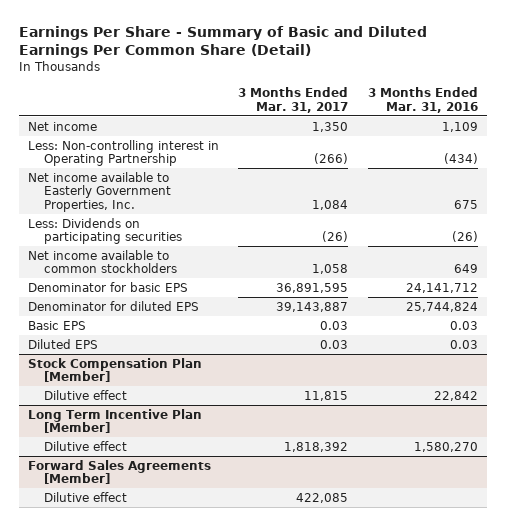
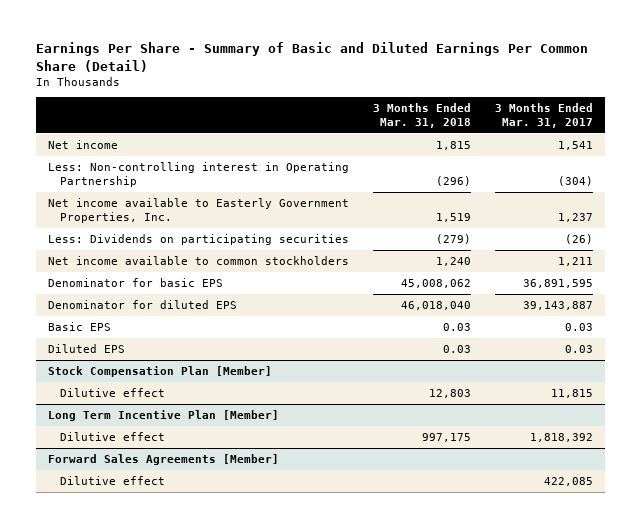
[367,86,478,113] 3 Months Ended Mar. 31, 2016 -> none
none -> [372,102,471,128] 3 Months Ended Mar. 31, 2018
[312,121,349,132] 1,350 -> [557,141,593,151] 1,541
[314,153,349,165] (266) -> [557,176,593,187] (304)
[312,199,349,210] 1,084 -> [557,213,593,223] 1,237
[312,264,349,275] 1,058 -> [557,257,593,267] 1,211

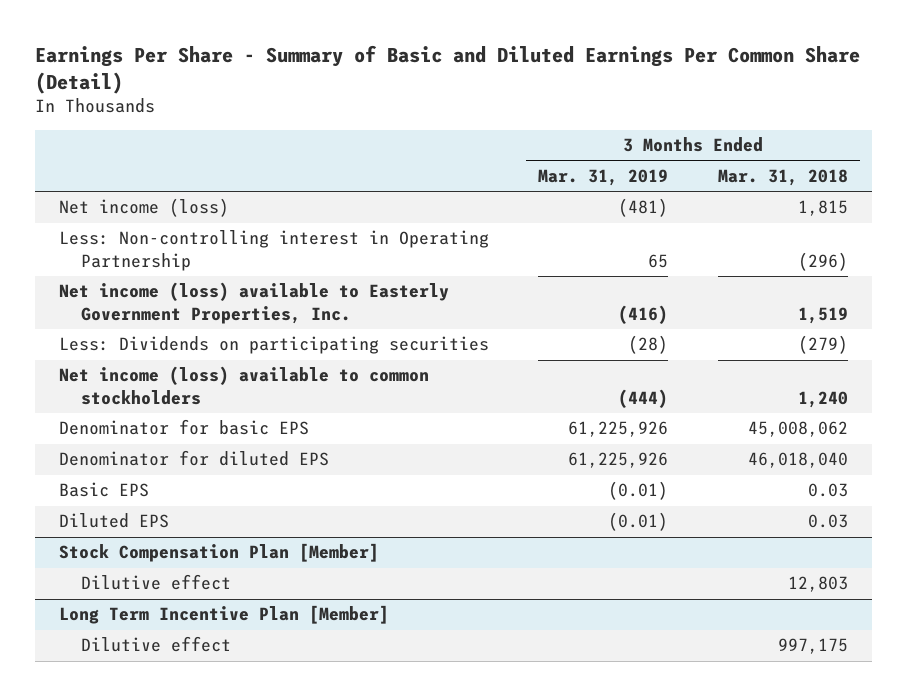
[494,102,593,128] 3 Months Ended Mar. 31, 2017 -> none
none -> [538,168,669,186] Mar. 31, 2019
[48,140,119,150] Net income -> [59,198,230,218] Net income (loss)
[48,198,350,224] Net income available to Easterly Government Properties, Inc. -> [59,282,450,324] Net income (loss) available to Easterly Government Properties, Inc.
[48,256,350,266] Net income available to common stockholders -> [59,366,430,405] Net income (loss) available to common stockholders
[48,454,280,466] Forward Sales Agreements [Member] -> none
[60,476,166,486] Dilutive effect -> none

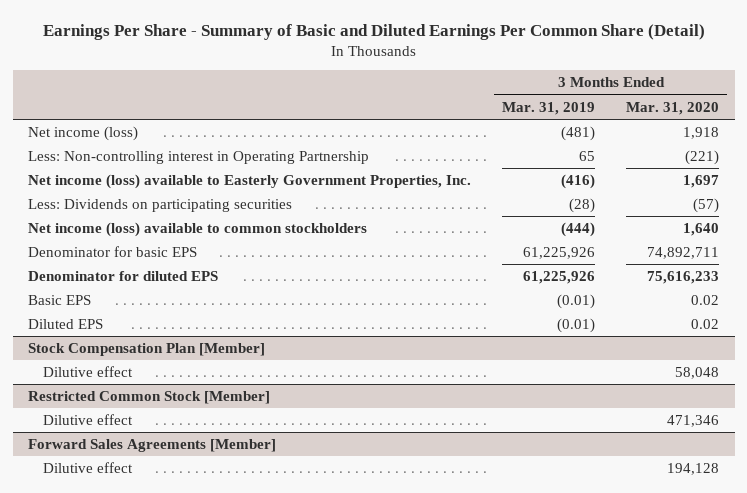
[717,168,848,186] Mar. 31, 2018 -> none
none -> [626,101,720,115] Mar. 31, 2020
[59,605,390,625] Long Term Incentive Plan [Member] -> [28,391,271,405] Restricted Common Stock [Member]
none -> [28,439,277,453] Forward Sales Agreements [Member]
none -> [42,462,133,474] Dilutive effect

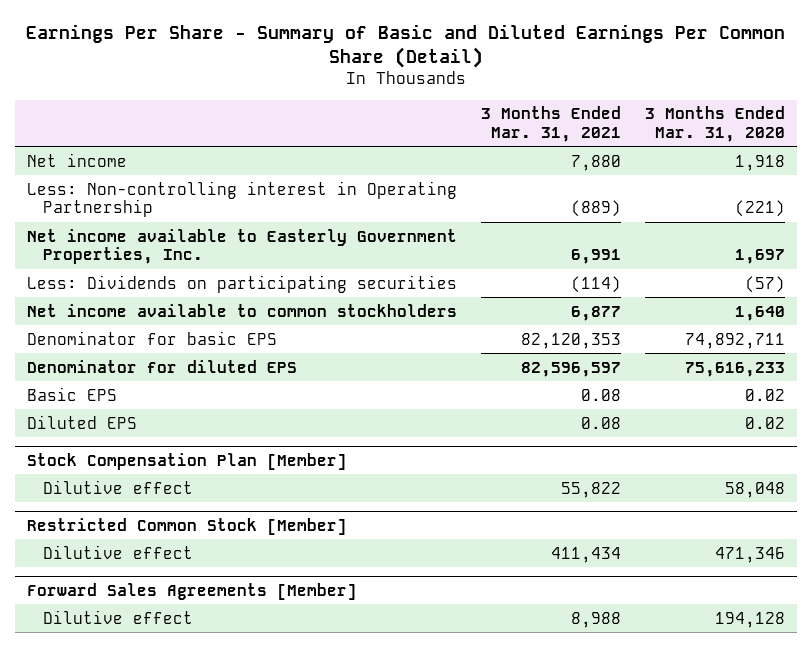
[502,101,596,115] Mar. 31, 2019 -> none
none -> [480,106,621,142] 3 Months Ended Mar. 31, 2021
[28,126,139,142] Net income (loss) -> [26,152,127,167] Net income
[28,174,472,190] Net income (loss) available to Easterly Government Properties, Inc. -> [26,228,457,264] Net income available to Easterly Government Properties, Inc.
[28,222,368,238] Net income (loss) available to common stockholders -> [26,303,457,317] Net income available to common stockholders

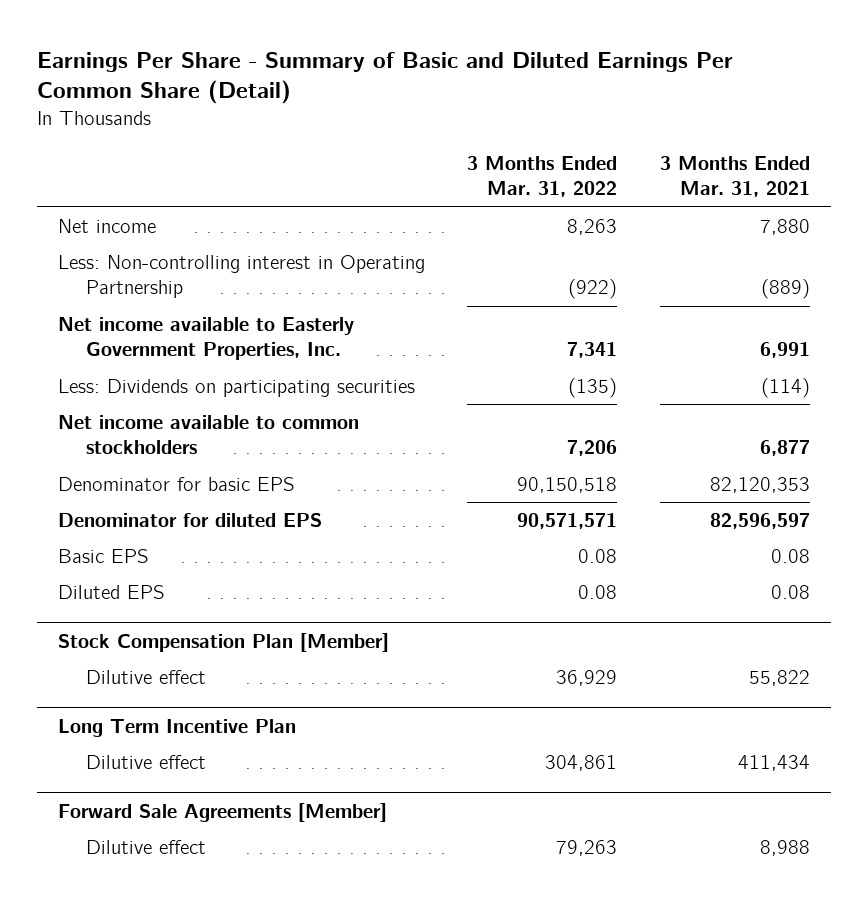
[644,106,785,142] 3 Months Ended Mar. 31, 2020 -> none
none -> [467,156,618,198] 3 Months Ended Mar. 31, 2022
[26,517,347,535] Restricted Common Stock [Member] -> [58,718,297,737] Long Term Incentive Plan
[26,582,357,600] Forward Sales Agreements [Member] -> [58,802,388,822] Forward Sale Agreements [Member]

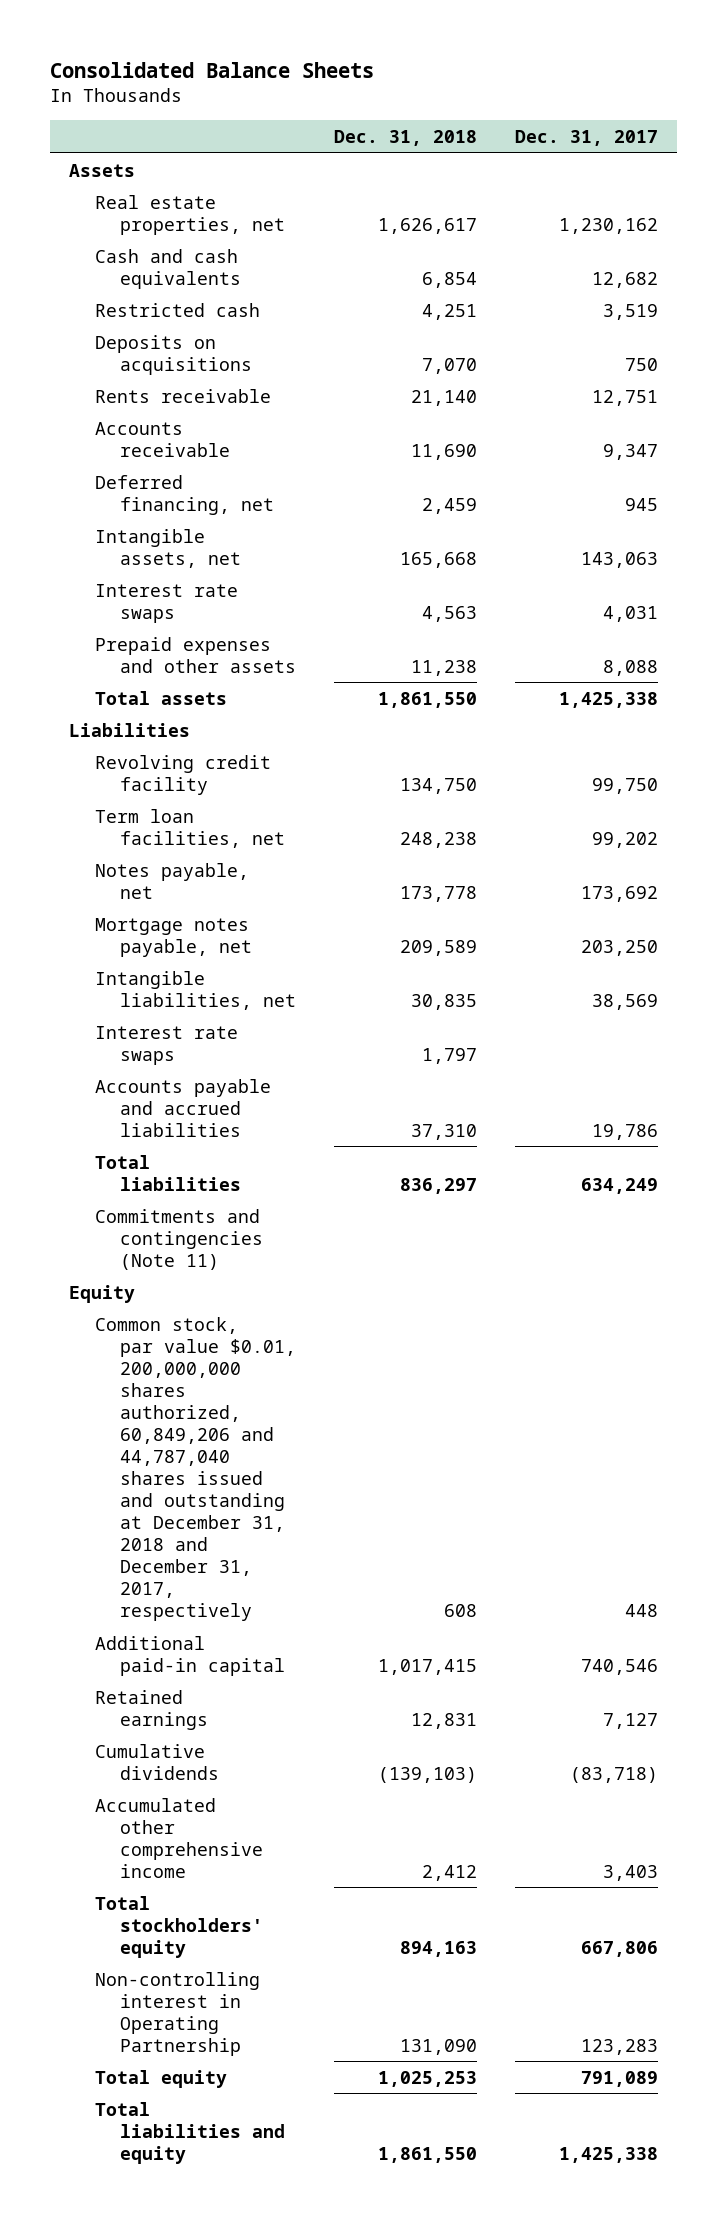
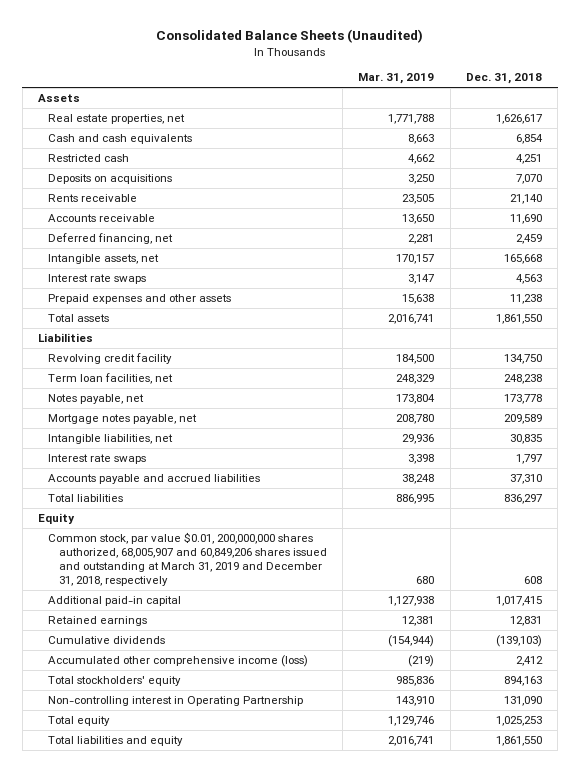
[50,62,375,79] Consolidated Balance Sheets -> [155,29,423,44] Consolidated Balance Sheets (Unaudited)
[514,130,658,147] Dec. 31, 2017 -> none
none -> [358,73,435,85] Mar. 31, 2019
[94,1208,264,1270] Commitments and contingencies (Note 11) -> none
[94,1316,297,1622] Common stock, par value $0.01, 200,000,000 shares authorized, 60,849,206 and 44,787,040 shares issued and outstanding at December 31, 2018 and December 31, 2017, respectively -> [48,532,327,586] Common stock, par value $0.01, 200,000,000 shares authorized, 68,005,907 and 60,849,206 shares issued and outstanding at March 31, 2019 and December 31, 2018, respectively
[94,1797,264,1878] Accumulated other comprehensive income -> [48,655,309,668] Accumulated other comprehensive income (loss)

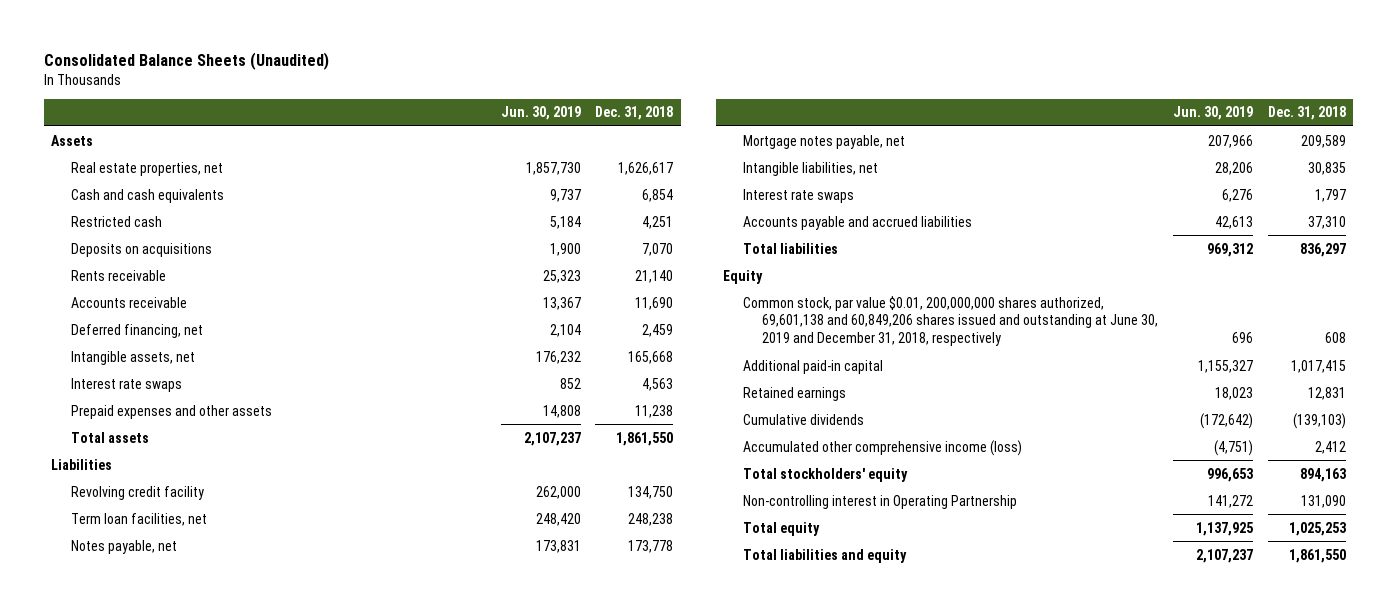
[358,73,435,85] Mar. 31, 2019 -> none
none -> [500,106,581,121] Jun. 30, 2019
[48,532,327,586] Common stock, par value $0.01, 200,000,000 shares authorized, 68,005,907 and 60,849,206 shares issued and outstanding at March 31, 2019 and December 31, 2018, respectively -> [742,295,1159,347] Common stock, par value $0.01, 200,000,000 shares authorized, 69,601,138 and 60,849,206 shares issued and outstanding at June 30, 2019 and December 31, 2018, respectively

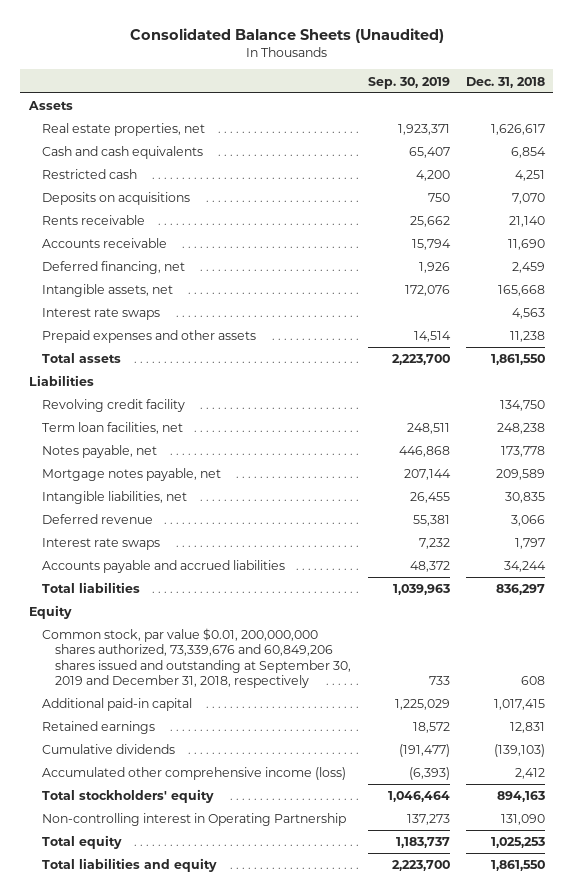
[500,106,581,121] Jun. 30, 2019 -> none
none -> [367,76,450,89] Sep. 30, 2019
none -> [41,514,153,525] Deferred revenue
[1307,215,1346,229] 37,310 -> [504,561,547,573] 34,244
[742,295,1159,347] Common stock, par value $0.01, 200,000,000 shares authorized, 69,601,138 and 60,849,206 shares issued and outstanding at June 30, 2019 and December 31, 2018, respectively -> [41,628,352,688] Common stock, par value $0.01, 200,000,000 shares authorized, 73,339,676 and 60,849,206 shares issued and outstanding at September 30, 2019 and December 31, 2018, respectively

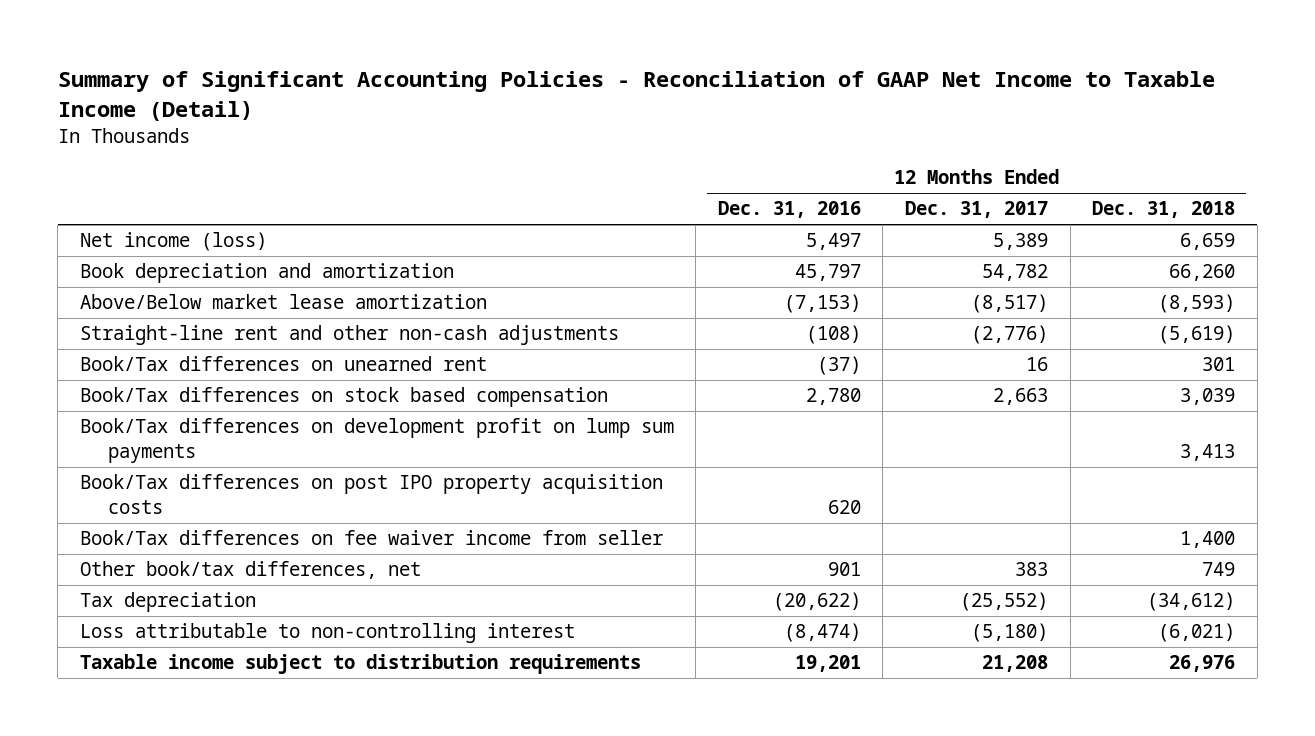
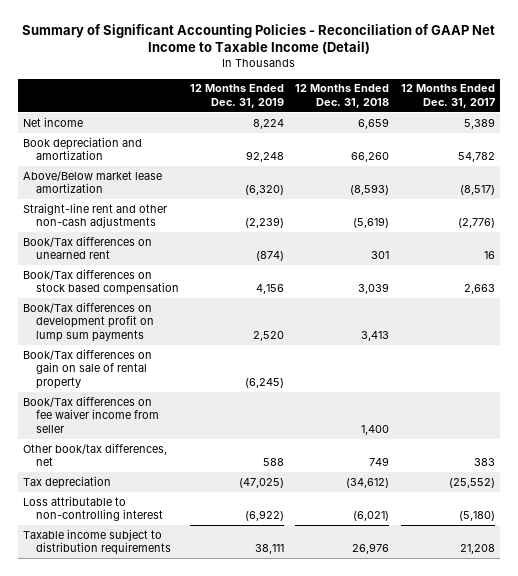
[717,201,861,219] Dec. 31, 2016 -> none
none -> [189,84,284,108] 12 Months Ended Dec. 31, 2019
[79,232,267,252] Net income (loss) -> [23,116,84,127] Net income
[79,474,663,515] Book/Tax differences on post IPO property acquisition costs -> none
none -> [23,348,153,390] Book/Tax differences on gain on sale of rental property

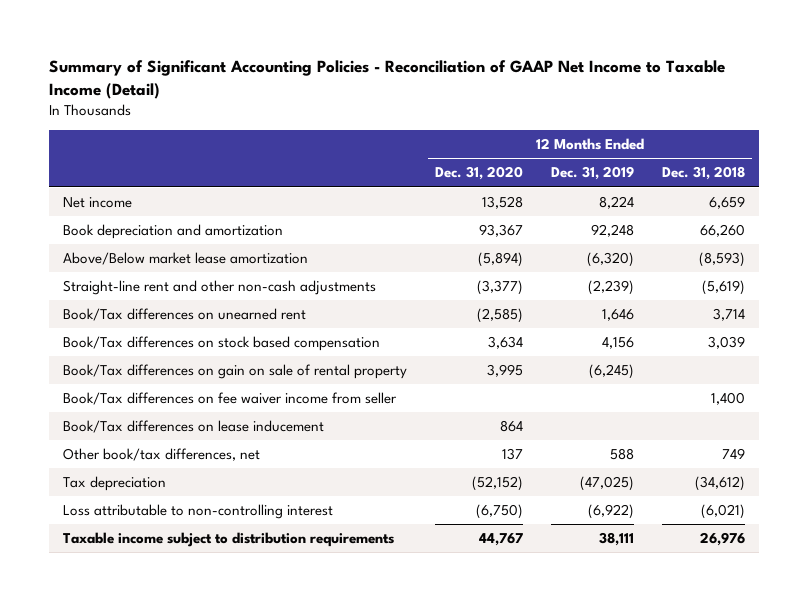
[400,84,495,108] 12 Months Ended Dec. 31, 2017 -> none
none -> [434,166,523,181] Dec. 31, 2020
[255,251,284,262] (874) -> [601,309,634,322] 1,646
[371,251,390,260] 301 -> [712,308,745,322] 3,714
[23,301,154,343] Book/Tax differences on development profit on lump sum payments -> none
none -> [62,420,324,434] Book/Tax differences on lease inducement

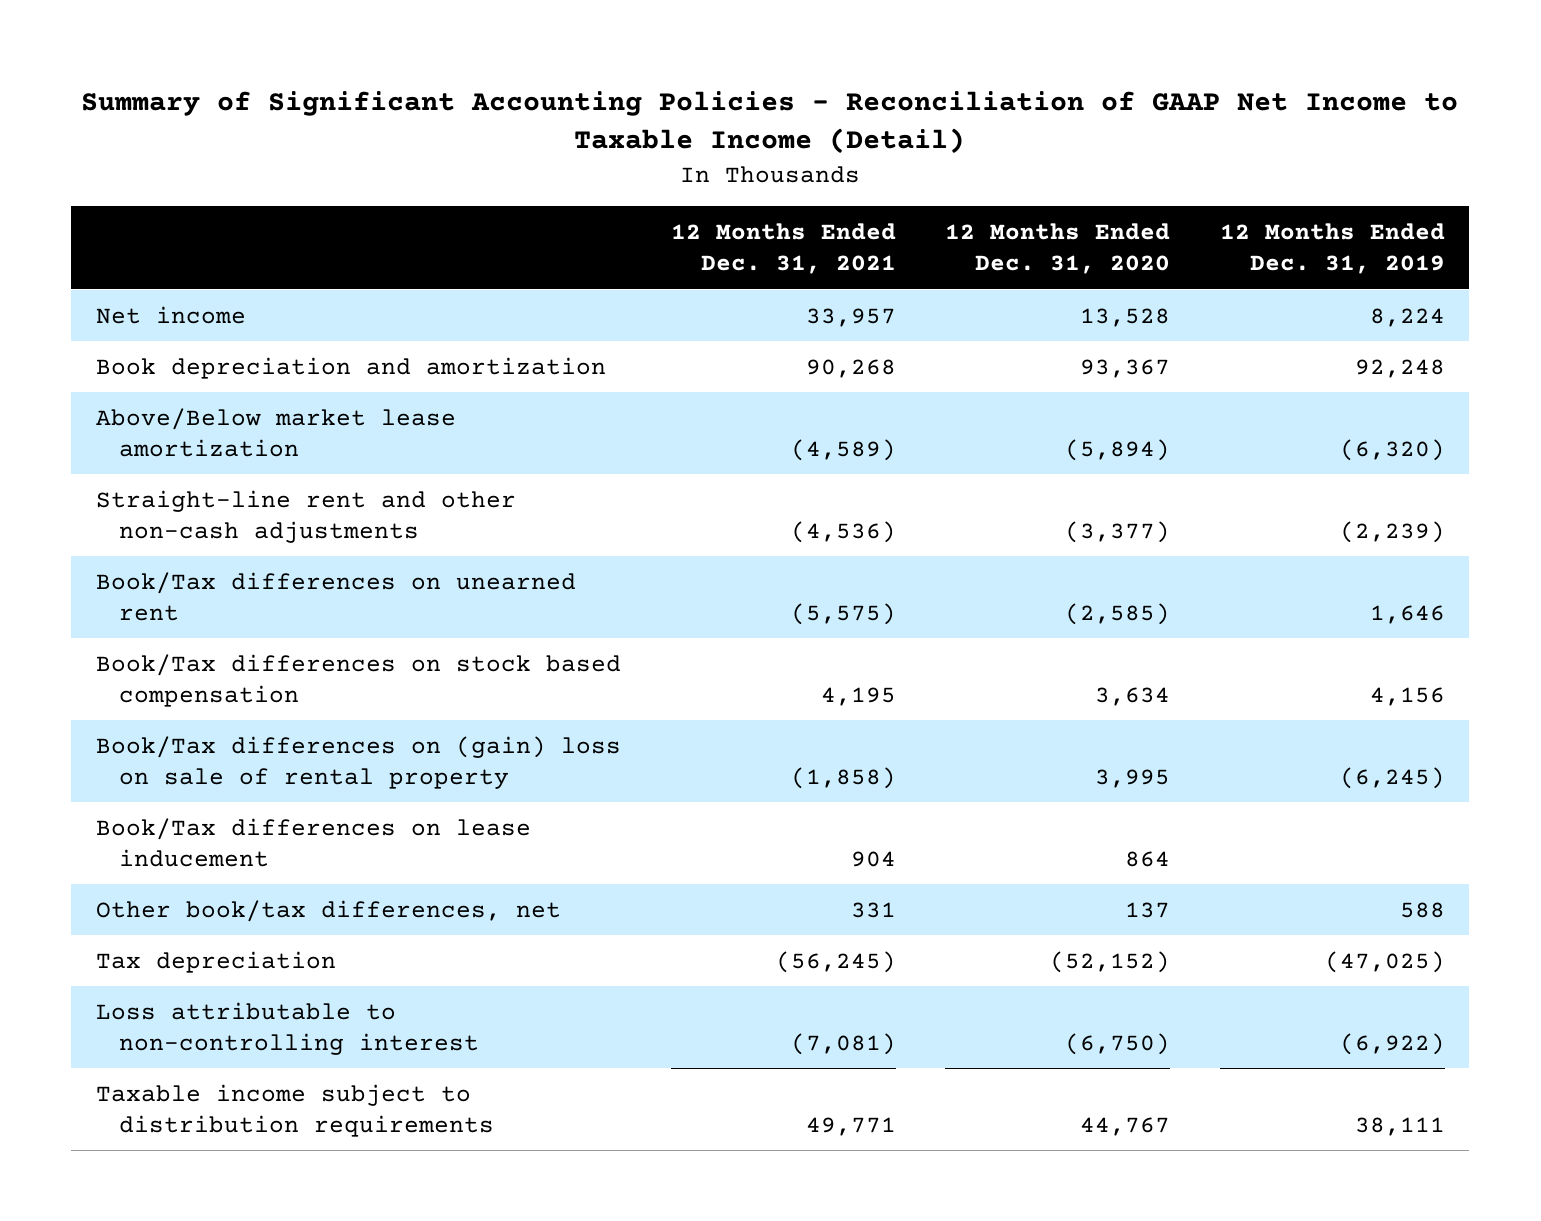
[661,166,745,181] Dec. 31, 2018 -> none
none -> [670,222,896,275] 12 Months Ended Dec. 31, 2021
[62,392,397,406] Book/Tax differences on fee waiver income from seller -> none
[62,364,407,380] Book/Tax differences on gain on sale of rental property -> [96,735,622,790] Book/Tax differences on (gain) loss on sale of rental property

